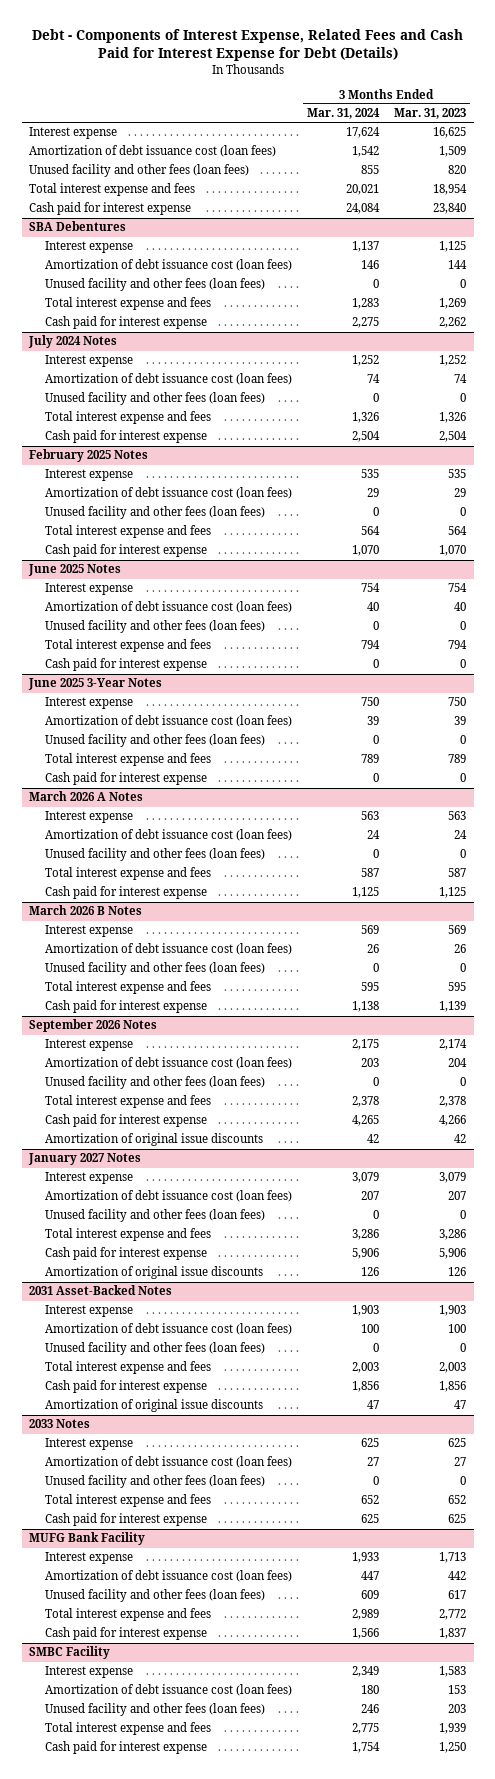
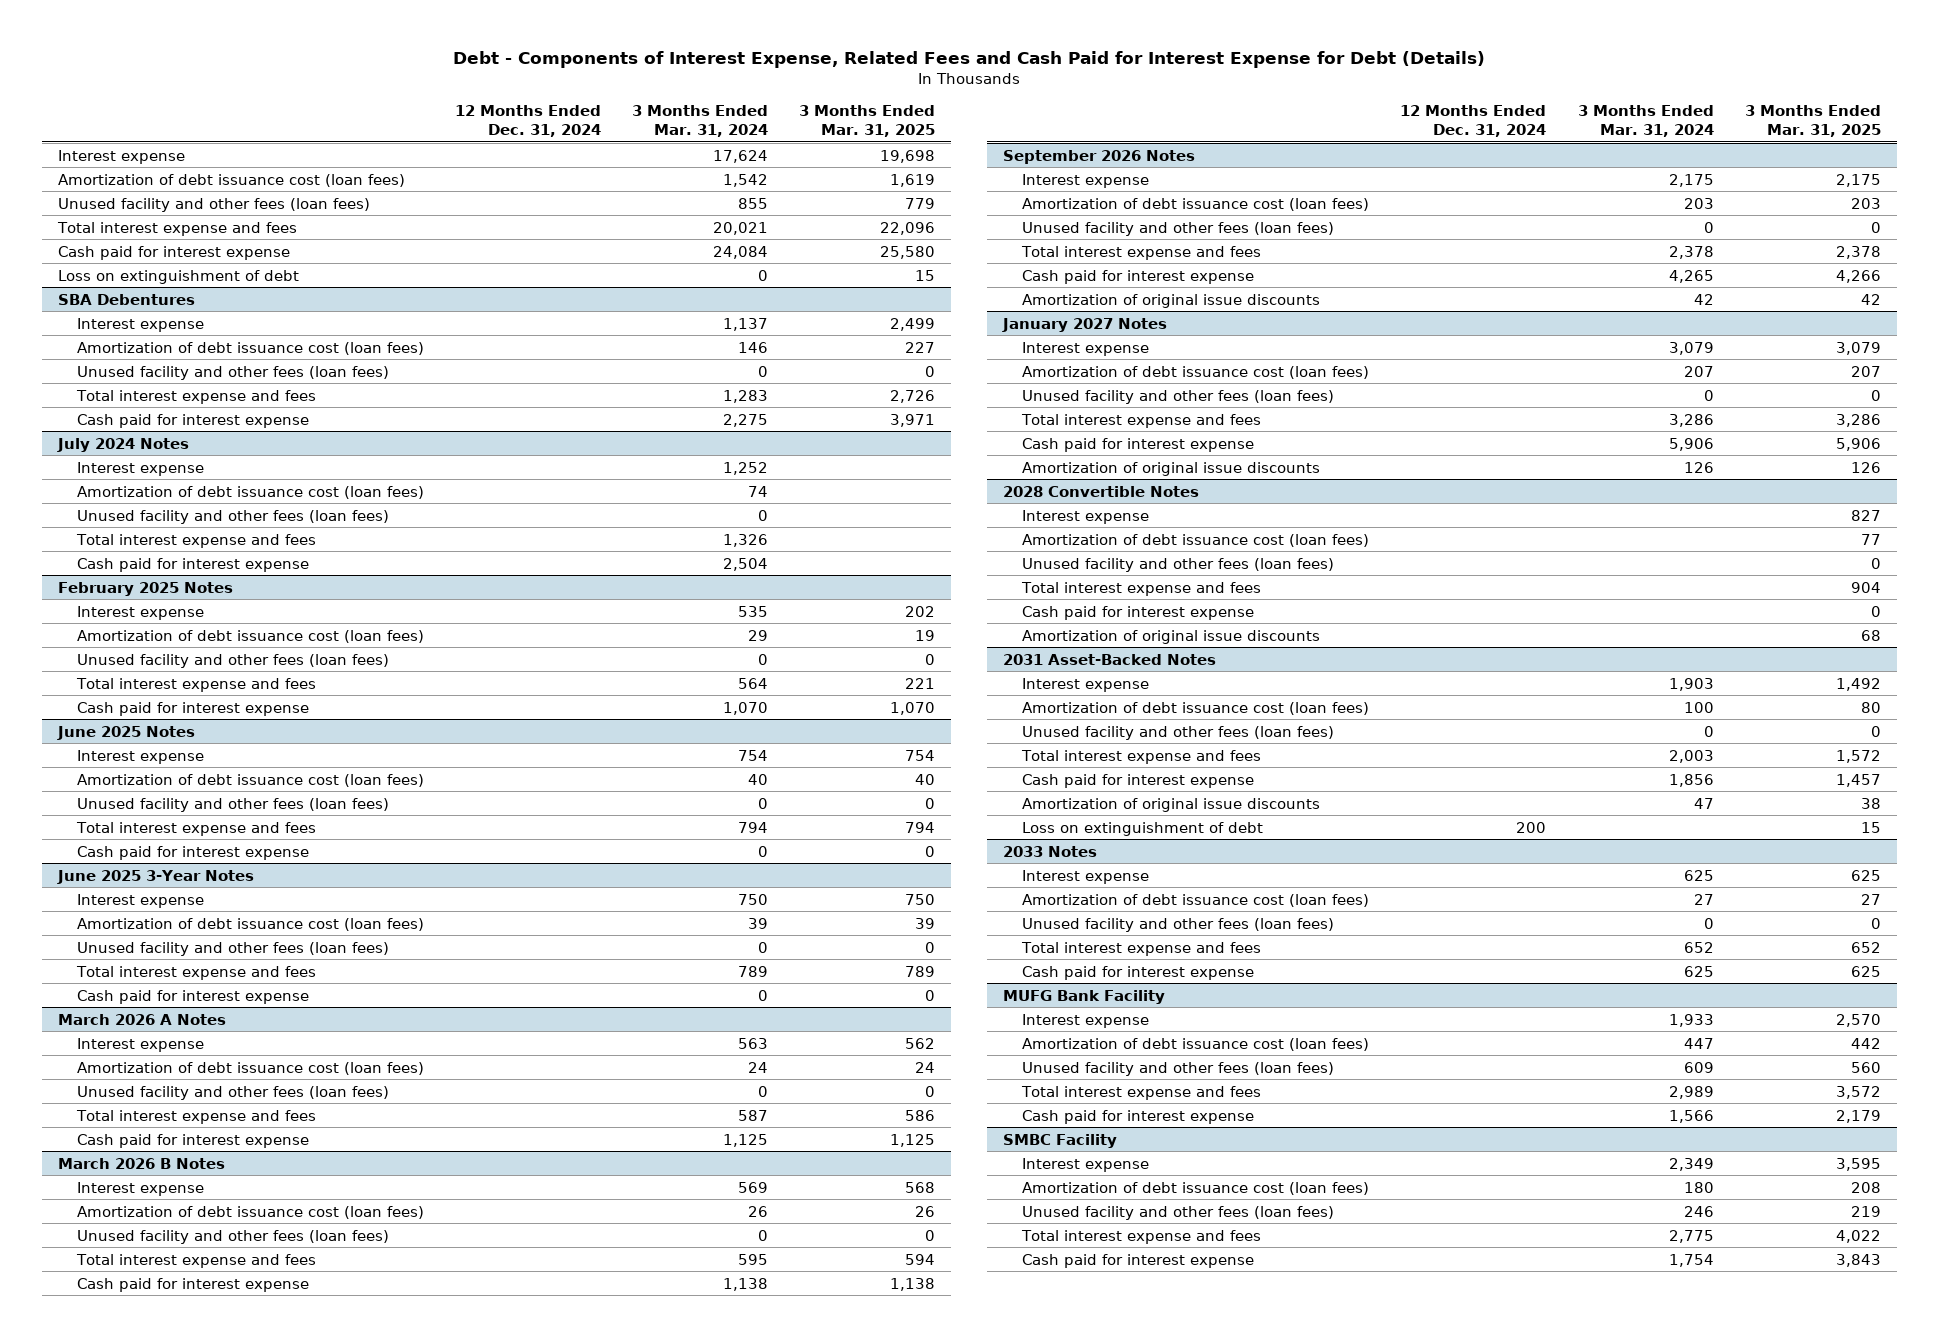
[393,108,466,120] Mar. 31, 2023 -> none
none -> [454,105,601,137] 12 Months Ended Dec. 31, 2024
none -> [799,105,936,137] 3 Months Ended Mar. 31, 2025
none -> [57,269,299,284] Loss on extinguishment of debt
none -> [1003,485,1200,497] 2028 Convertible Notes
none -> [1022,509,1150,524] Interest expense
none -> [1022,533,1370,547] Amortization of debt issuance cost (loan fees)
none -> [1022,557,1335,572] Unused facility and other fees (loan fees)
none -> [1021,581,1262,596] Total interest expense and fees
none -> [1022,605,1255,620] Cash paid for interest expense
none -> [1022,629,1321,644] Amortization of original issue discounts
none -> [1022,821,1264,836] Loss on extinguishment of debt

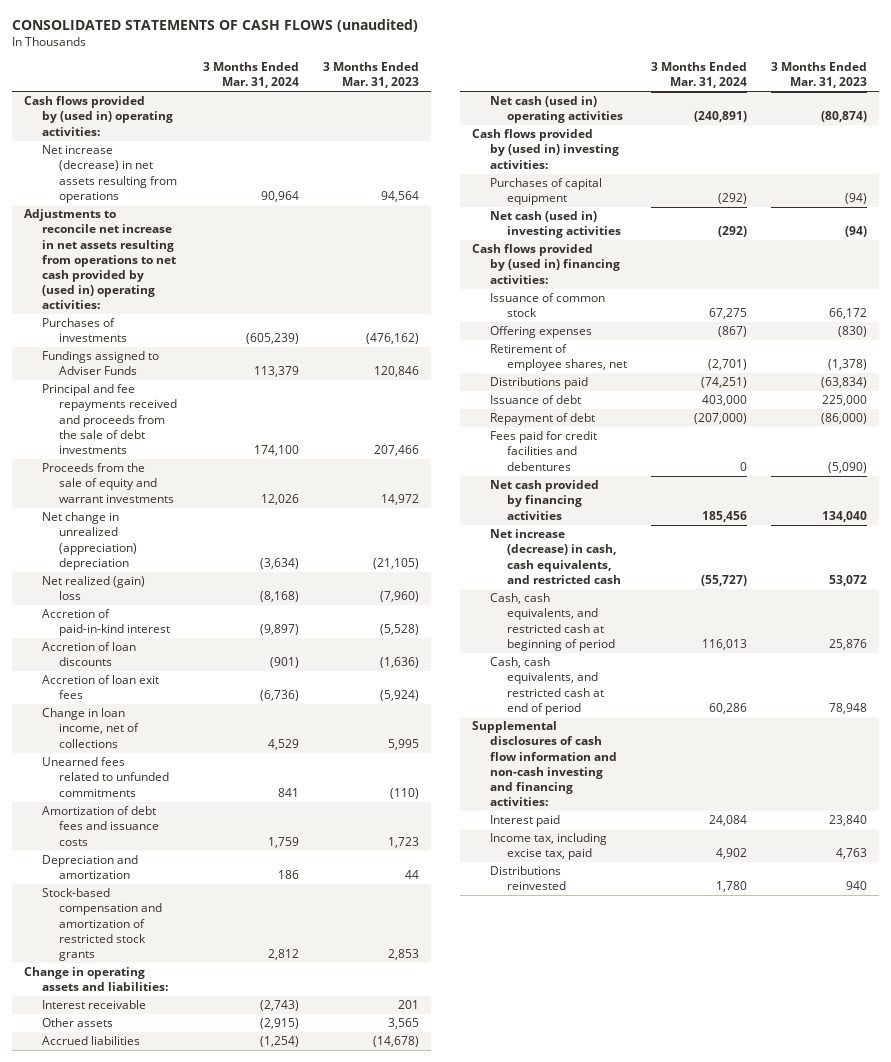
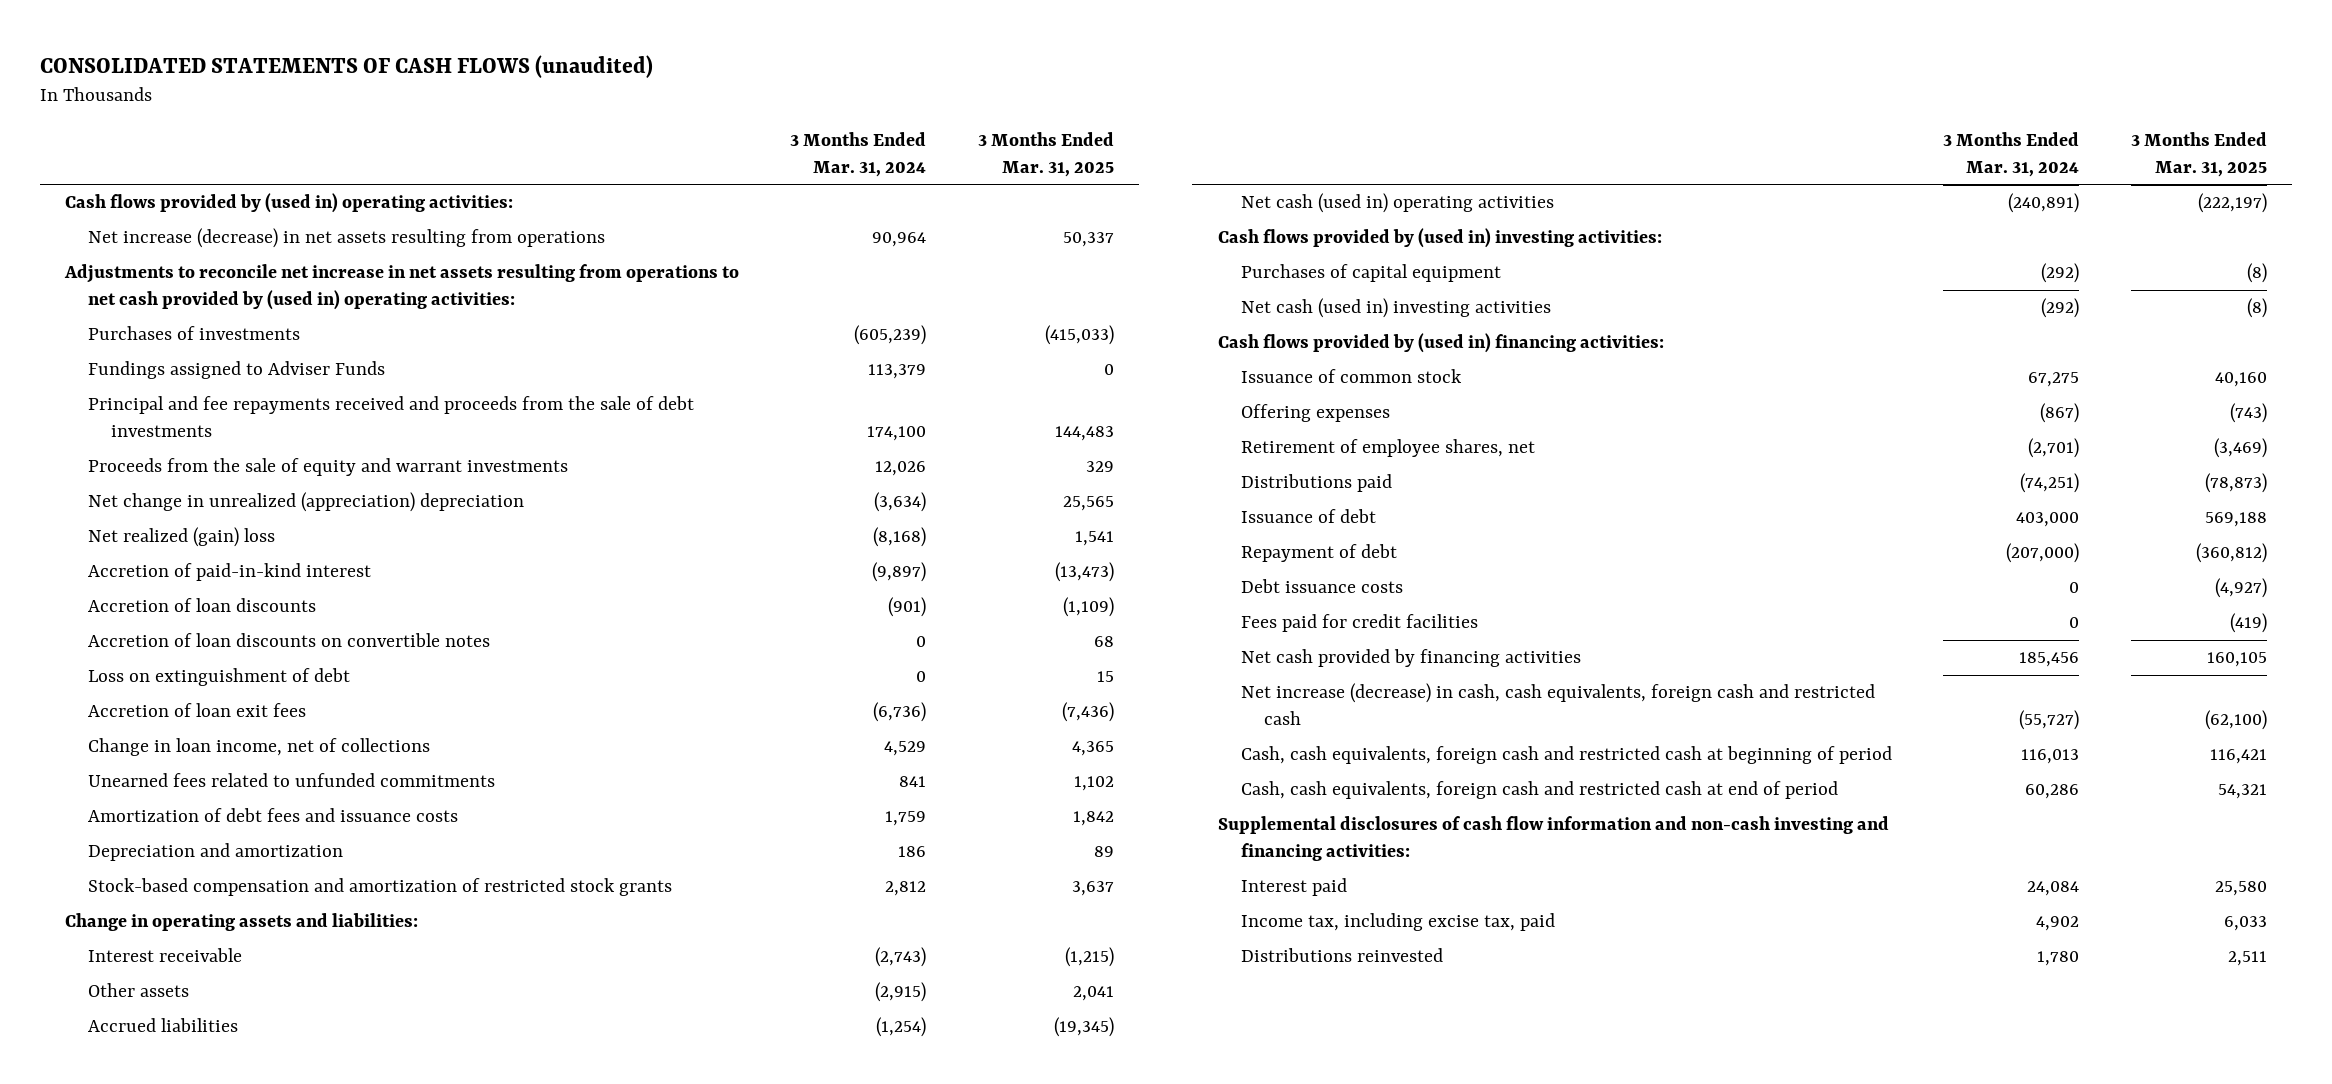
[322,62,419,89] 3 Months Ended Mar. 31, 2023 -> none
none -> [977,132,1114,177] 3 Months Ended Mar. 31, 2025
none -> [88,633,491,648] Accretion of loan discounts on convertible notes
none -> [88,668,351,687] Loss on extinguishment of debt
none -> [1240,579,1403,594] Debt issuance costs
[489,431,597,471] Fees paid for credit facilities and debentures -> [1240,614,1478,633] Fees paid for credit facilities
[489,529,622,584] Net increase (decrease) in cash, cash equivalents, and restricted cash -> [1240,683,1875,726] Net increase (decrease) in cash, cash equivalents, foreign cash and restricted cash
[489,593,616,651] Cash, cash equivalents, and restricted cash at beginning of period -> [1240,746,1892,765] Cash, cash equivalents, foreign cash and restricted cash at beginning of period
[489,657,605,715] Cash, cash equivalents, and restricted cash at end of period -> [1240,781,1838,800] Cash, cash equivalents, foreign cash and restricted cash at end of period

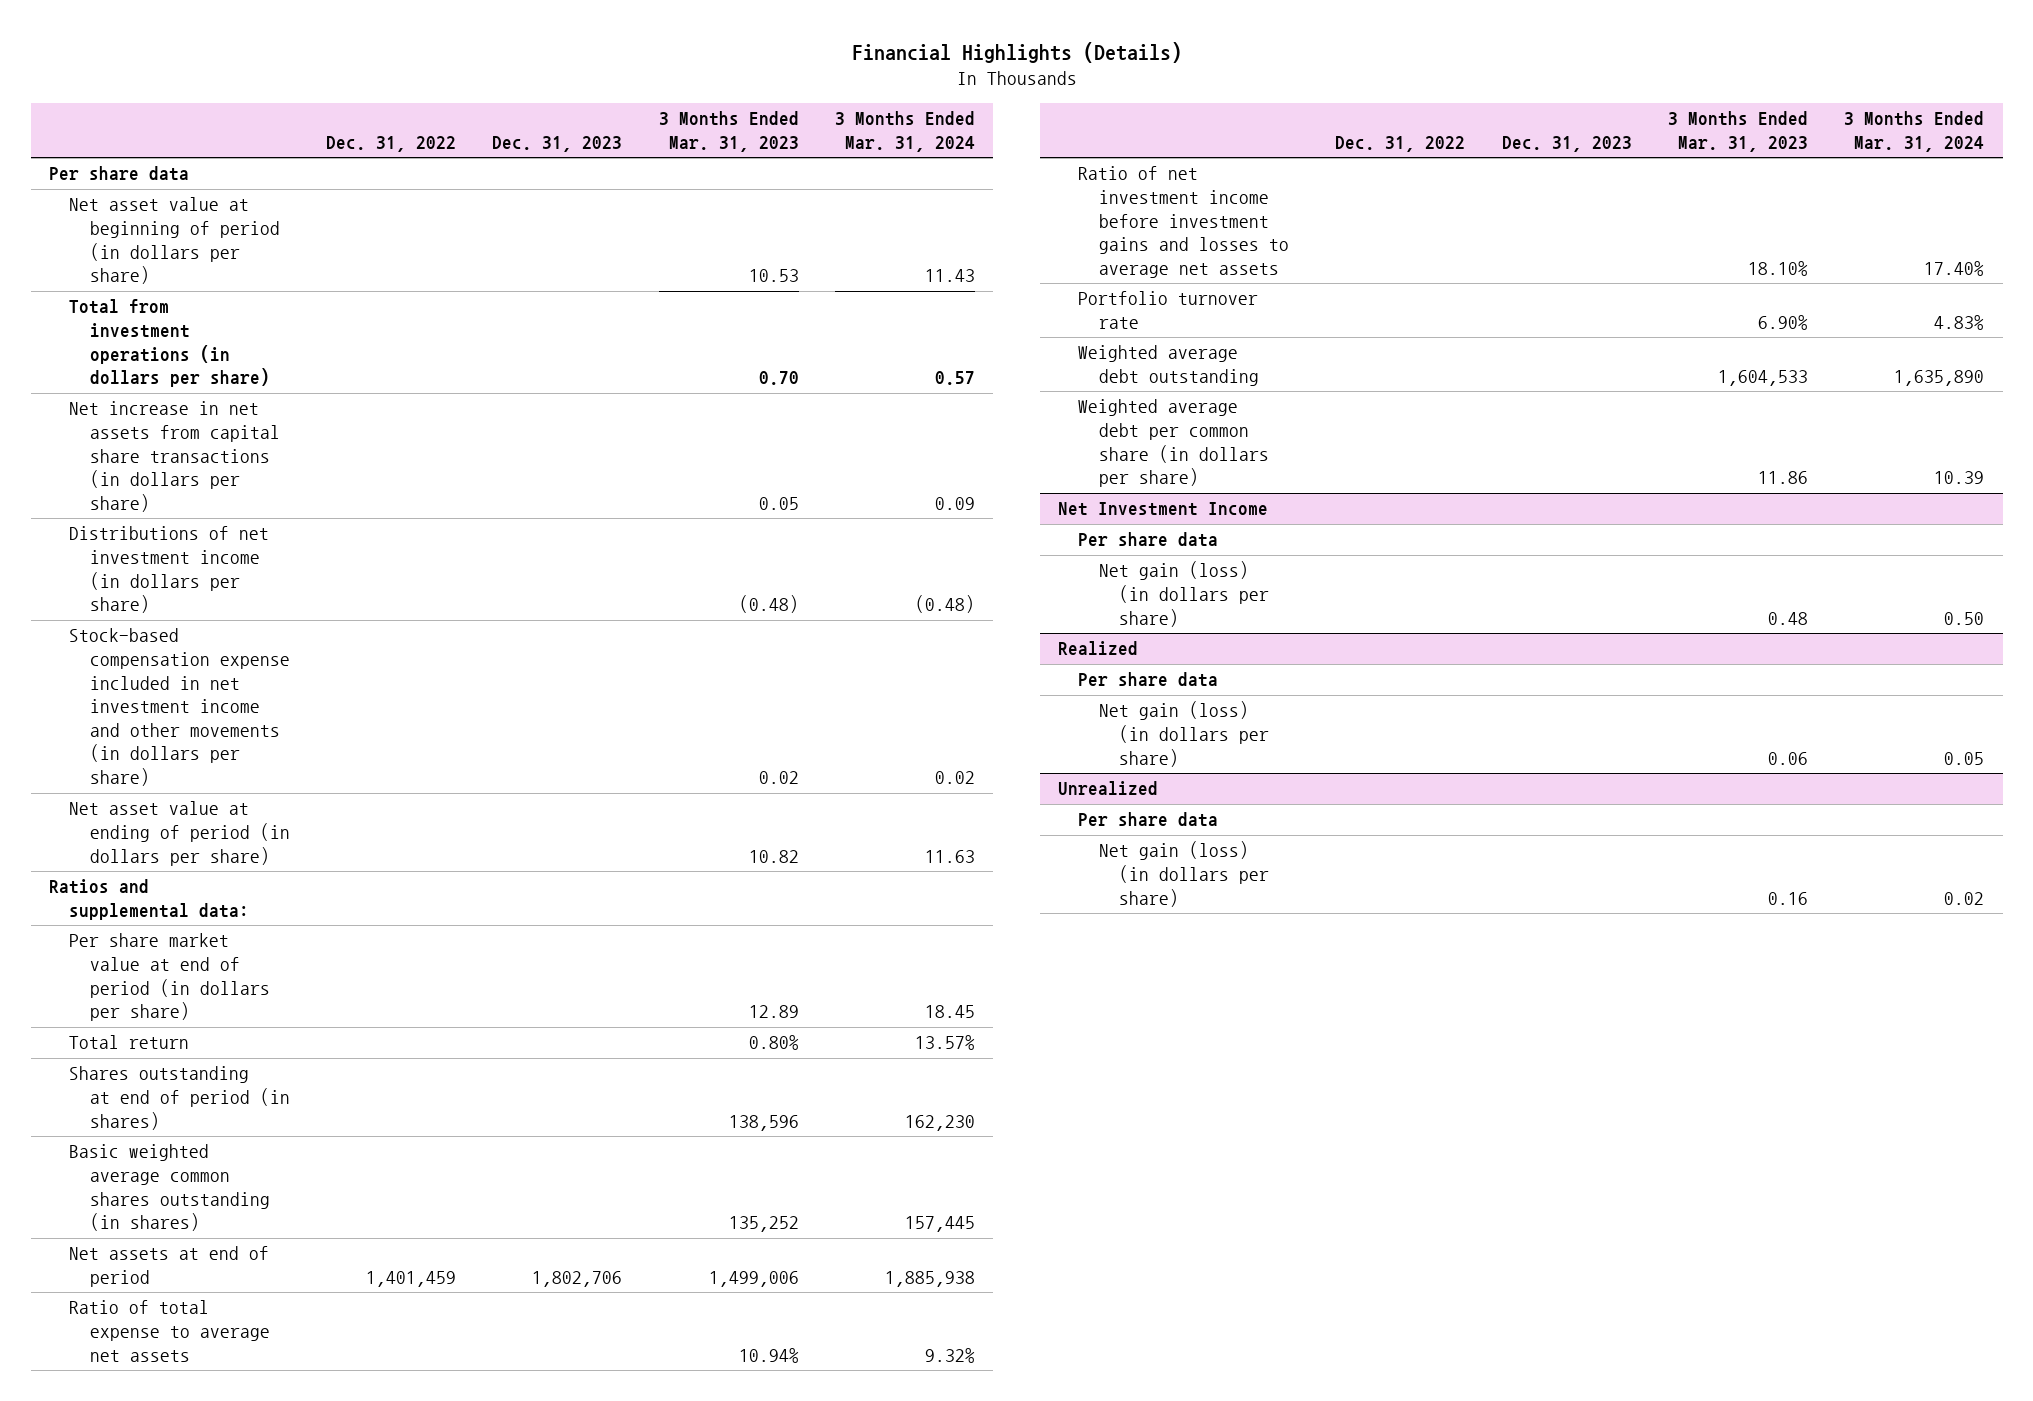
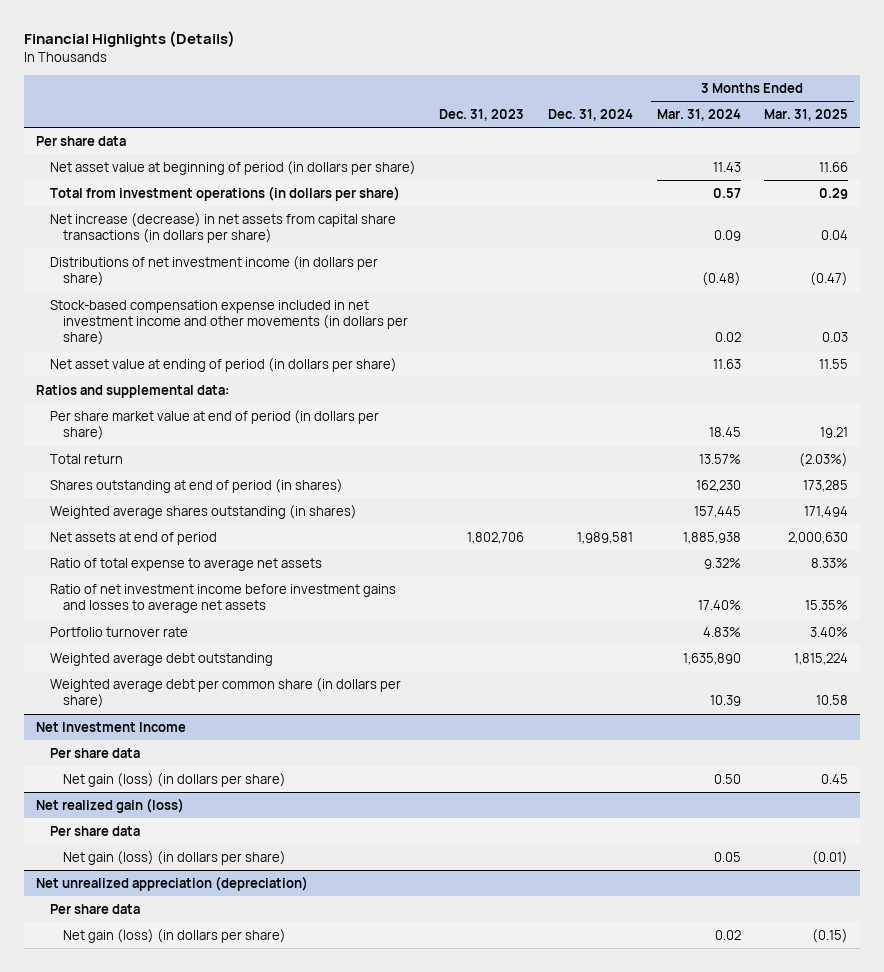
[325,135,456,152] Dec. 31, 2022 -> none
[658,111,799,152] 3 Months Ended Mar. 31, 2023 -> none
none -> [547,109,633,122] Dec. 31, 2024
none -> [764,109,849,122] Mar. 31, 2025
[69,401,280,512] Net increase in net assets from capital share transactions (in dollars per share) -> [49,212,396,244] Net increase (decrease) in net assets from capital share transactions (in dollars per share)
[69,1144,270,1232] Basic weighted average common shares outstanding (in shares) -> [49,504,357,519] Weighted average shares outstanding (in shares)
[1057,641,1138,656] Realized -> [35,797,184,813] Net realized gain (loss)
[1057,781,1158,796] Unrealized -> [35,875,308,891] Net unrealized appreciation (depreciation)

